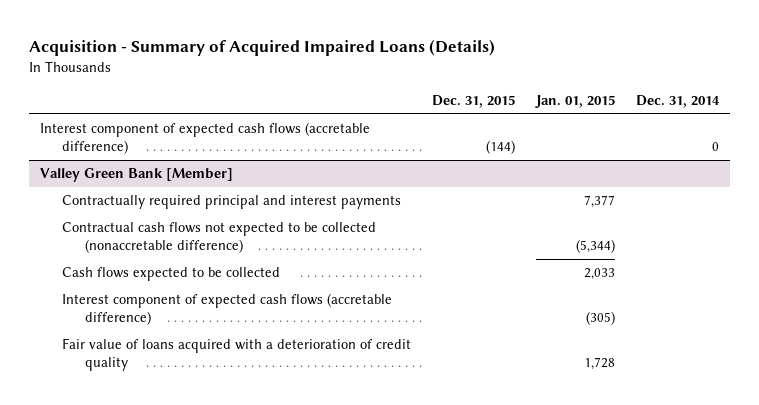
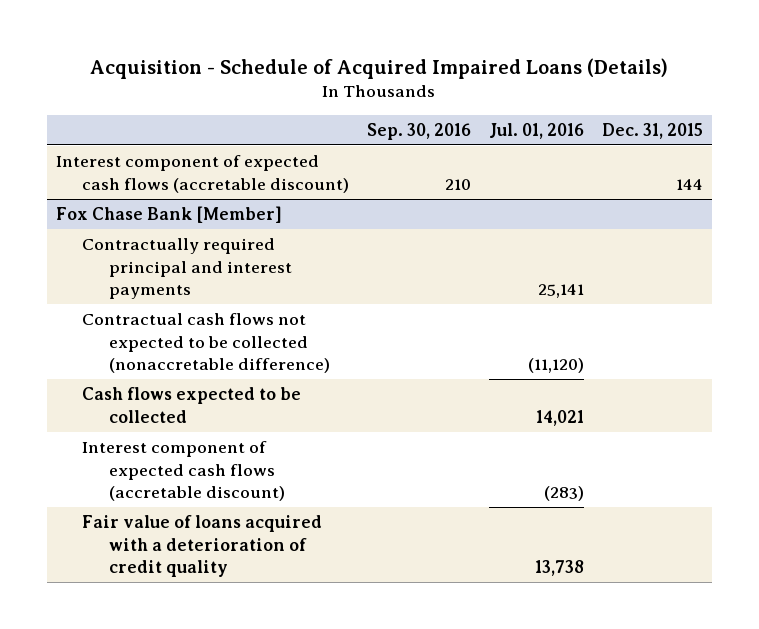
[29,38,496,56] Acquisition - Summary of Acquired Impaired Loans (Details) -> [90,57,669,79] Acquisition - Schedule of Acquired Impaired Loans (Details)
[535,94,616,108] Jan. 01, 2015 -> none
[636,94,721,108] Dec. 31, 2014 -> none
none -> [367,122,472,140] Sep. 30, 2016
none -> [489,122,585,139] Jul. 01, 2016
[39,168,233,183] Valley Green Bank [Member] -> none
[62,195,402,210] Contractually required principal and interest payments -> none
[62,222,377,253] Contractual cash flows not expected to be collected (nonaccretable difference) -> none
[62,267,281,282] Cash flows expected to be collected -> none
[62,293,393,325] Interest component of expected cash flows (accretable difference) -> none
[62,338,412,371] Fair value of loans acquired with a deterioration of credit quality -> none
[39,122,370,154] Interest component of expected cash flows (accretable difference) -> [55,155,350,193] Interest component of expected cash flows (accretable discount)
[486,139,516,154] (144) -> [676,178,704,190] 144
none -> [55,206,282,224] Fox Chase Bank [Member]
none -> [82,238,293,300] Contractually required principal and interest payments
none -> [82,313,331,374] Contractual cash flows not expected to be collected (nonaccretable difference)
none -> [82,387,302,423] Cash flows expected to be collected
none -> [82,441,286,502] Interest component of expected cash flows (accretable discount)
none -> [82,515,323,578] Fair value of loans acquired with a deterioration of credit quality

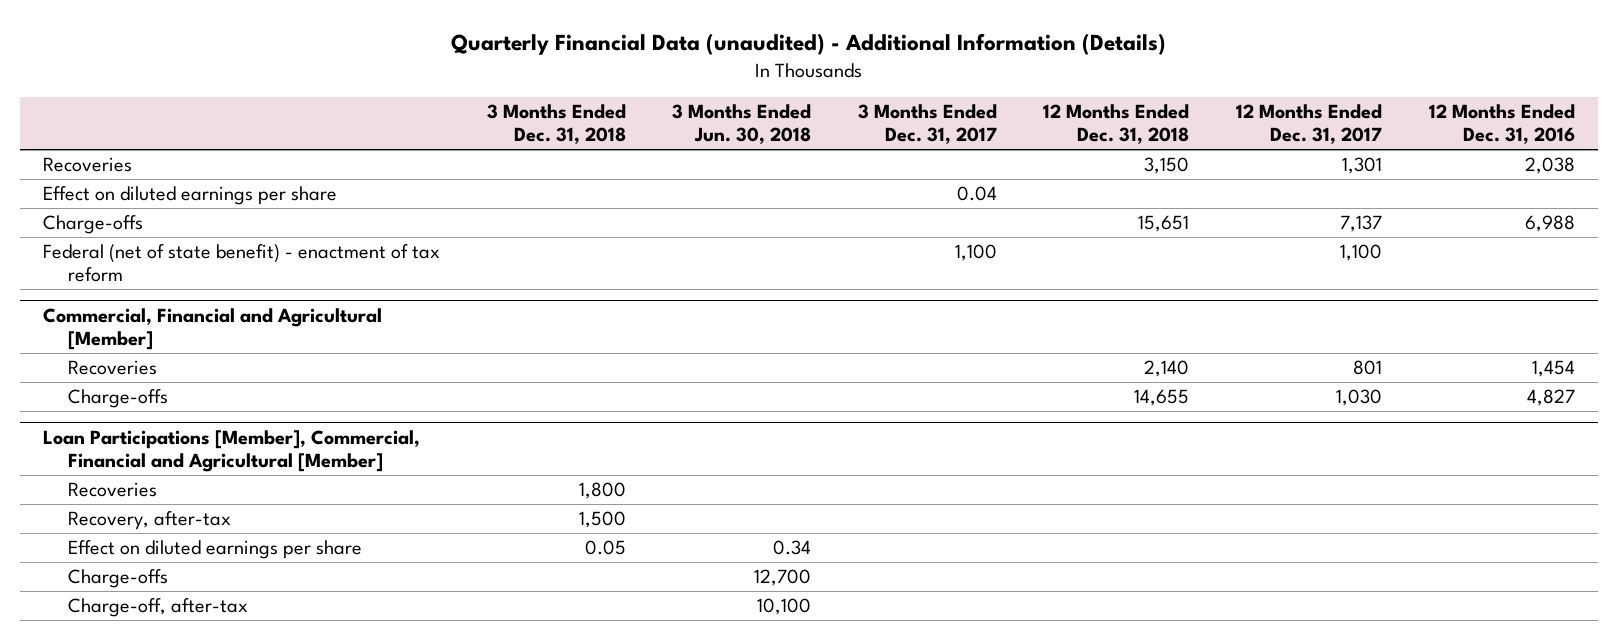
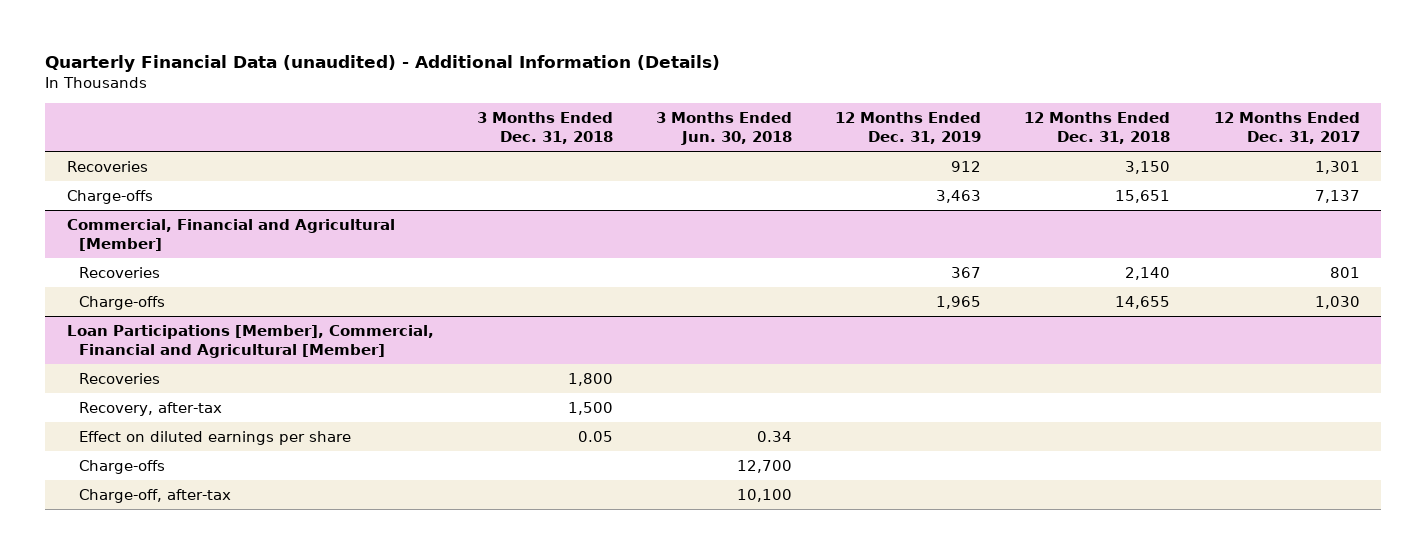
[857,103,997,145] 3 Months Ended Dec. 31, 2017 -> none
[1428,103,1575,145] 12 Months Ended Dec. 31, 2016 -> none
none -> [835,112,982,145] 12 Months Ended Dec. 31, 2019
[42,185,337,205] Effect on diluted earnings per share -> none
[42,243,440,283] Federal (net of state benefit) - enactment of tax reform -> none

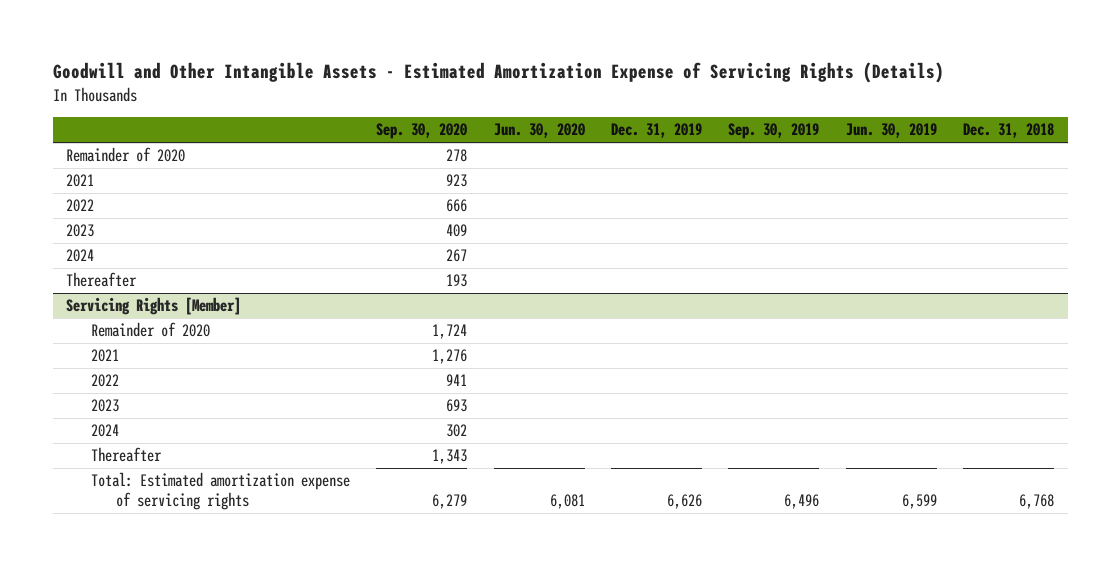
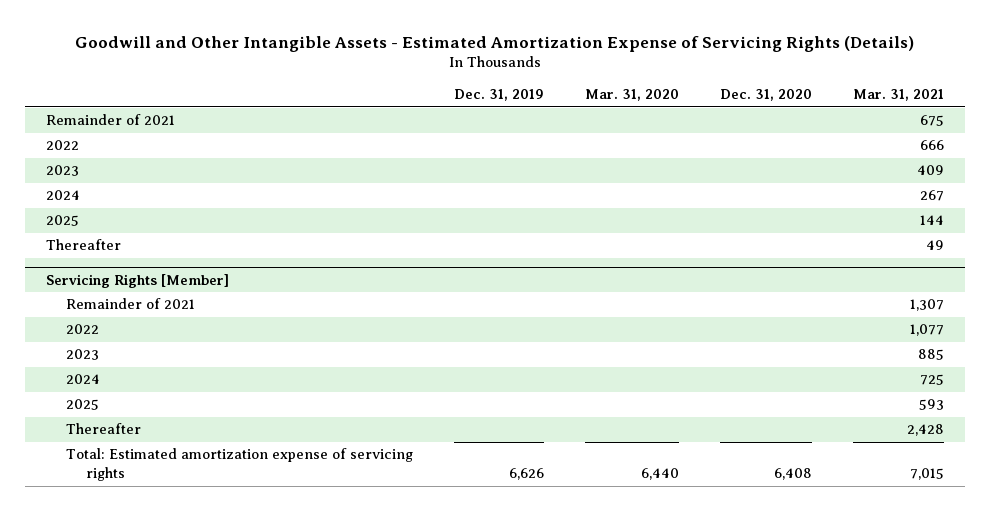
[376,123,468,140] Sep. 30, 2020 -> none
[493,123,585,139] Jun. 30, 2020 -> none
[728,123,820,140] Sep. 30, 2019 -> none
[845,123,937,139] Jun. 30, 2019 -> none
[963,123,1055,139] Dec. 31, 2018 -> none
none -> [584,89,679,102] Mar. 31, 2020
none -> [719,89,812,102] Dec. 31, 2020
none -> [853,89,945,102] Mar. 31, 2021
[65,174,94,188] 2021 -> none
[65,147,185,163] Remainder of 2020 -> [45,114,175,126] Remainder of 2021
none -> [45,215,79,227] 2025
[90,349,119,363] 2021 -> none
[90,322,210,338] Remainder of 2020 -> [65,298,195,310] Remainder of 2021
none -> [65,399,99,411] 2025

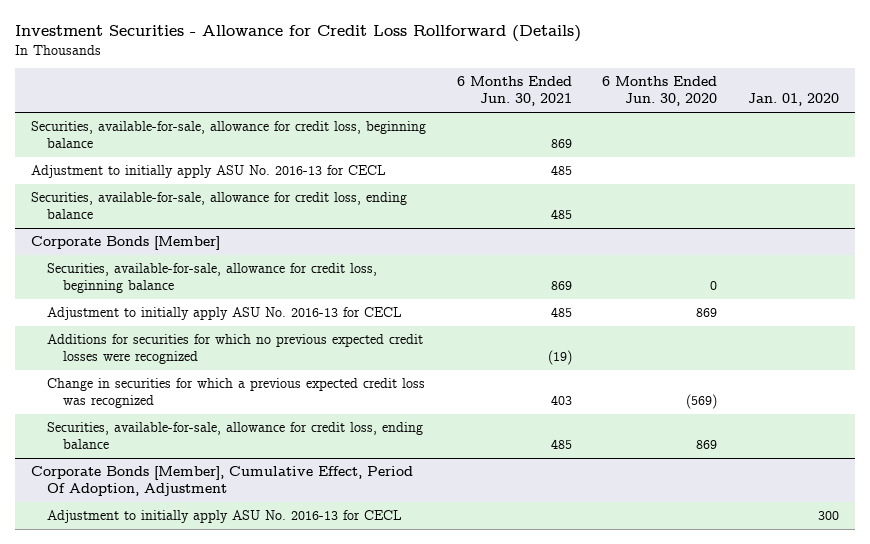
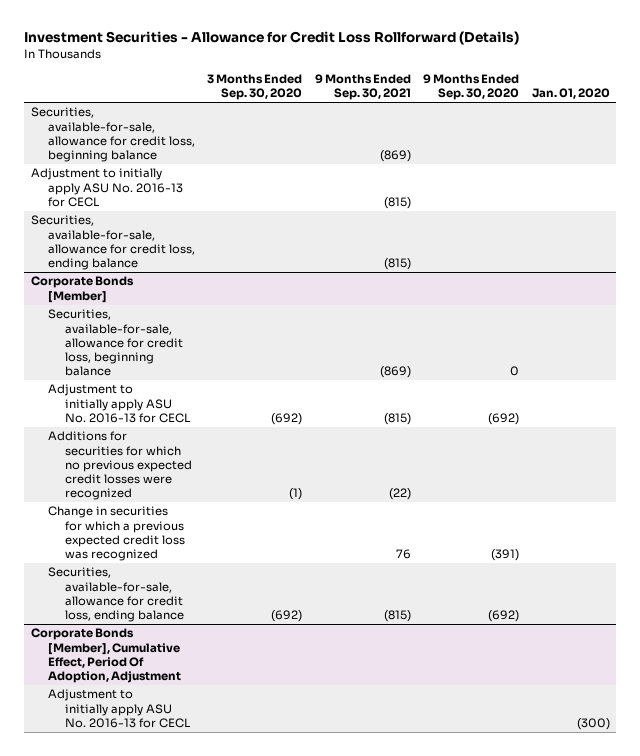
[456,76,572,107] 6 Months Ended Jun. 30, 2021 -> none
[602,76,718,107] 6 Months Ended Jun. 30, 2020 -> none
none -> [207,73,303,101] 3 Months Ended Sep. 30, 2020
none -> [314,73,411,101] 9 Months Ended Sep. 30, 2021
none -> [423,73,520,101] 9 Months Ended Sep. 30, 2020
[818,511,840,521] 300 -> [576,717,610,730] (300)

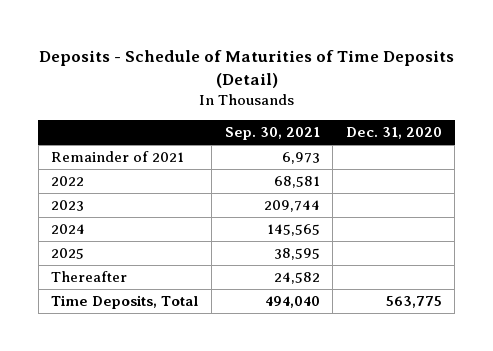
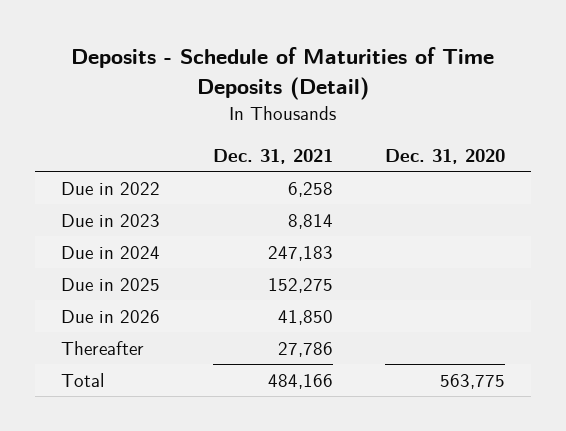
[224,127,320,141] Sep. 30, 2021 -> none
none -> [212,149,333,165] Dec. 31, 2021
[51,151,185,163] Remainder of 2021 -> [60,181,160,195] Due in 2022
[51,176,85,187] 2022 -> [60,213,160,227] Due in 2023
[51,200,85,212] 2023 -> [60,245,160,259] Due in 2024
[51,224,86,235] 2024 -> [60,277,160,291] Due in 2025
[51,248,85,260] 2025 -> [60,309,160,323] Due in 2026
[51,295,199,310] Time Deposits, Total -> [60,372,105,387] Total

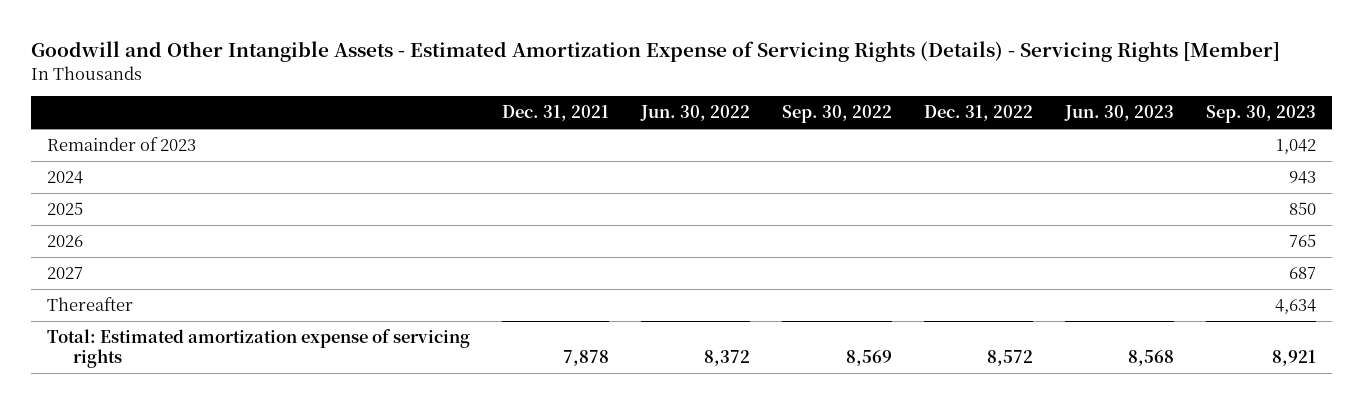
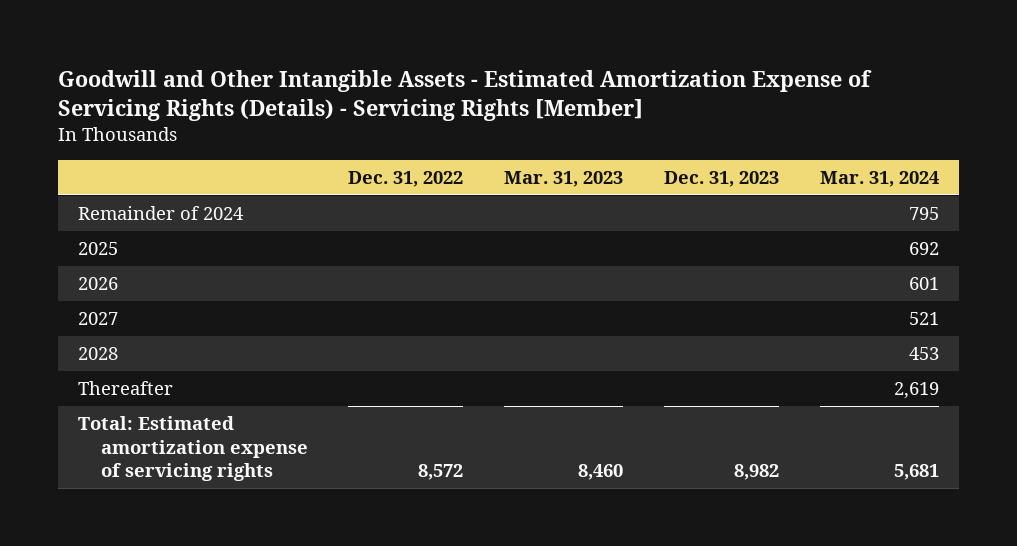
[502,105,610,122] Dec. 31, 2021 -> none
[640,105,751,122] Jun. 30, 2022 -> none
[782,105,893,124] Sep. 30, 2022 -> none
[1063,105,1174,122] Jun. 30, 2023 -> none
[1205,105,1316,124] Sep. 30, 2023 -> none
none -> [504,170,624,187] Mar. 31, 2023
none -> [663,170,779,187] Dec. 31, 2023
none -> [819,170,939,187] Mar. 31, 2024
[47,171,84,185] 2024 -> none
[47,137,197,152] Remainder of 2023 -> [78,206,245,221] Remainder of 2024
none -> [78,347,119,361] 2028

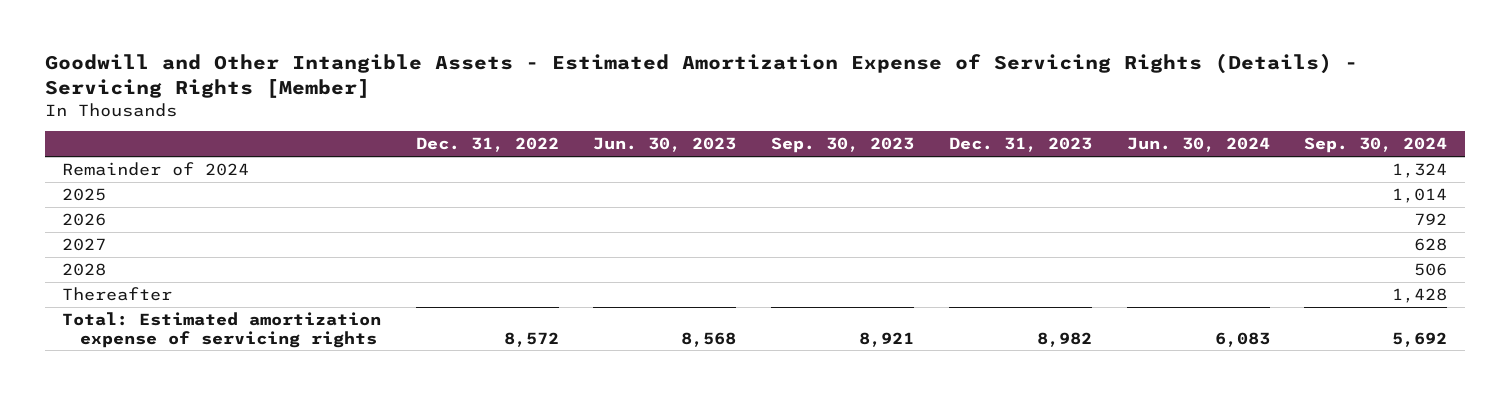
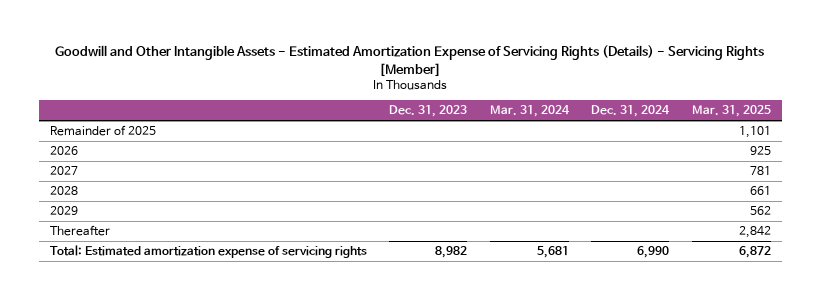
[415,137,559,153] Dec. 31, 2022 -> none
[593,137,737,153] Jun. 30, 2023 -> none
[771,137,915,154] Sep. 30, 2023 -> none
[1126,137,1270,153] Jun. 30, 2024 -> none
[1304,137,1448,154] Sep. 30, 2024 -> none
none -> [489,105,570,118] Mar. 31, 2024
none -> [591,105,671,118] Dec. 31, 2024
none -> [691,105,771,118] Mar. 31, 2025
[61,187,106,201] 2025 -> none
[61,161,249,176] Remainder of 2024 -> [49,124,156,136] Remainder of 2025
none -> [49,205,78,215] 2029

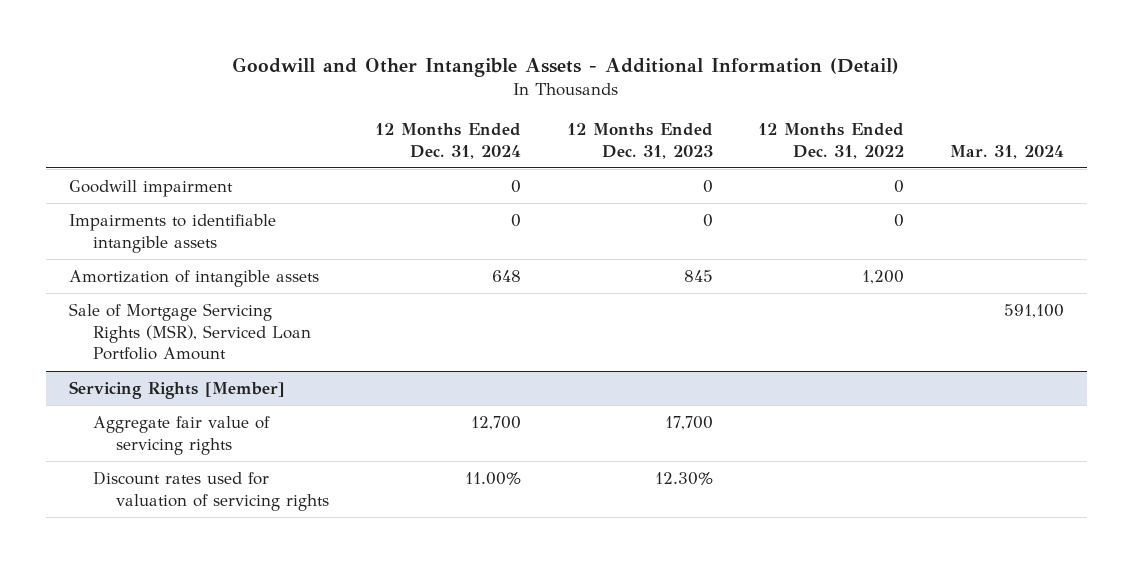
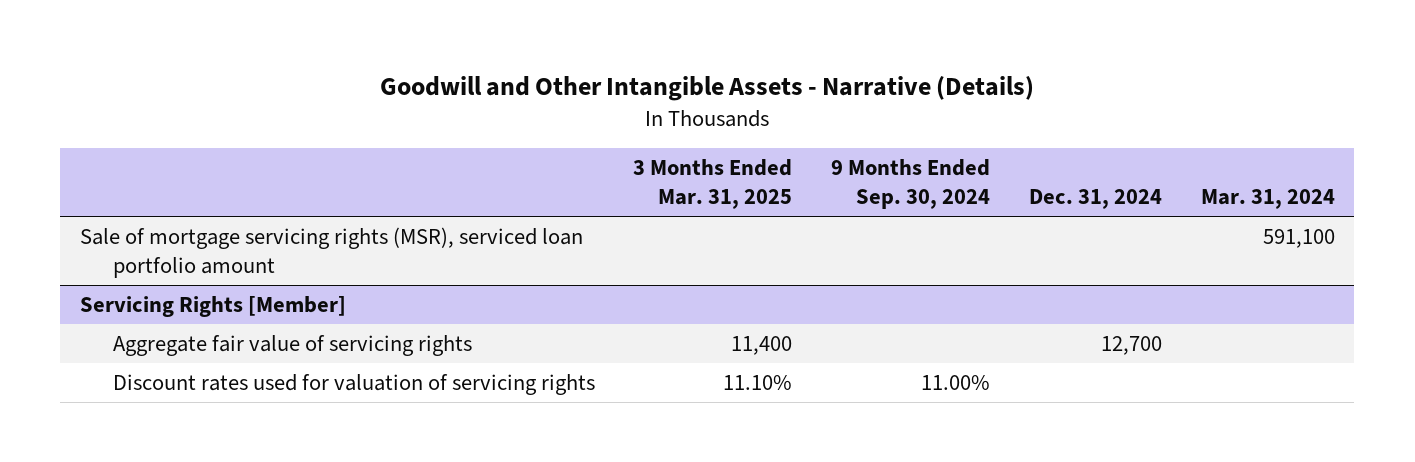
[232,57,900,78] Goodwill and Other Intangible Assets - Additional Information (Detail) -> [380,76,1035,102] Goodwill and Other Intangible Assets - Narrative (Details)
[375,122,522,159] 12 Months Ended Dec. 31, 2024 -> none
[566,122,713,159] 12 Months Ended Dec. 31, 2023 -> none
[758,122,905,159] 12 Months Ended Dec. 31, 2022 -> none
none -> [633,159,793,210] 3 Months Ended Mar. 31, 2025
none -> [831,159,991,210] 9 Months Ended Sep. 30, 2024
none -> [1029,189,1163,210] Dec. 31, 2024
[68,179,233,197] Goodwill impairment -> none
[68,213,276,253] Impairments to identifiable intangible assets -> none
[68,269,319,287] Amortization of intangible assets -> none
[68,302,311,361] Sale of Mortgage Servicing Rights (MSR), Serviced Loan Portfolio Amount -> [79,226,583,278] Sale of mortgage servicing rights (MSR), serviced loan portfolio amount

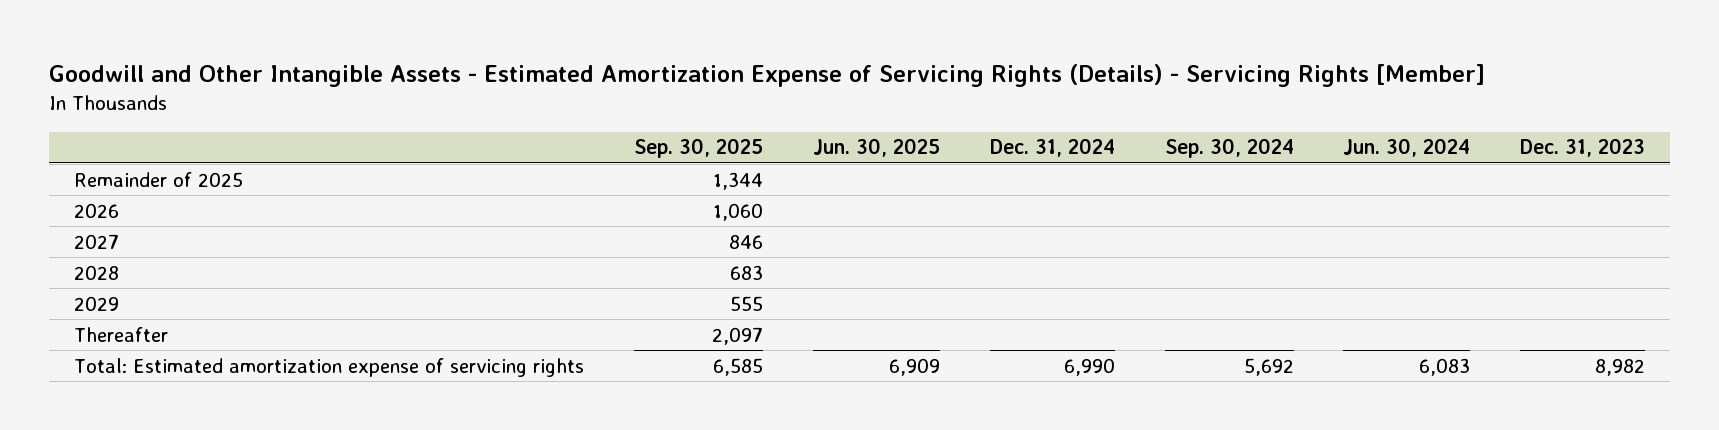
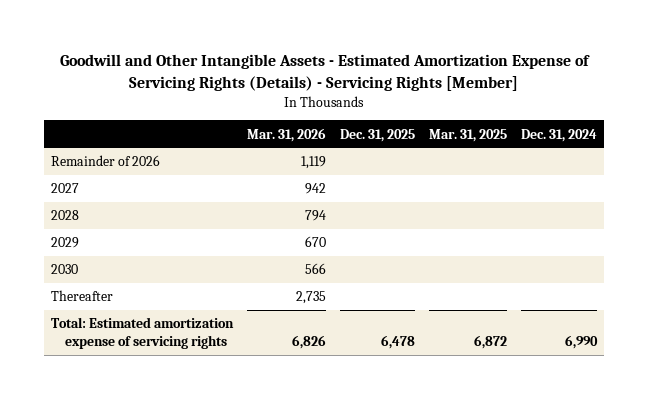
[633,138,763,159] Sep. 30, 2025 -> none
[812,138,940,158] Jun. 30, 2025 -> none
[1164,138,1294,159] Sep. 30, 2024 -> none
[1343,138,1471,158] Jun. 30, 2024 -> none
[1520,138,1646,158] Dec. 31, 2023 -> none
none -> [247,127,327,142] Mar. 31, 2026
none -> [340,128,416,142] Dec. 31, 2025
none -> [429,128,508,142] Mar. 31, 2025
[74,202,120,218] 2026 -> none
[74,171,244,187] Remainder of 2025 -> [51,155,161,167] Remainder of 2026
none -> [51,264,79,275] 2030

